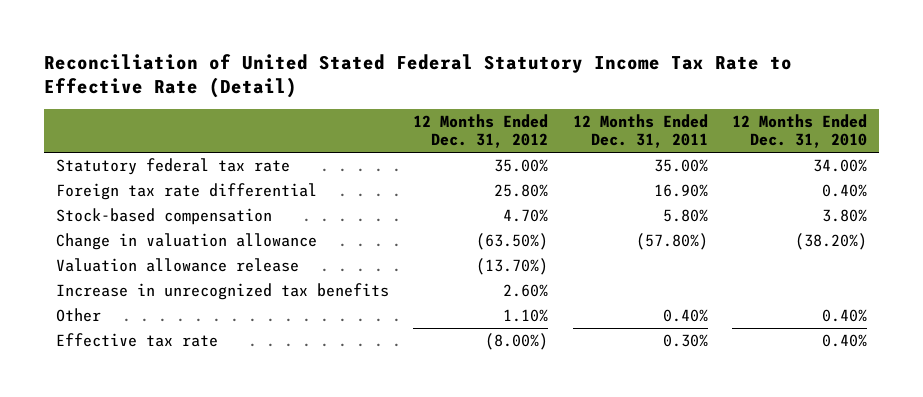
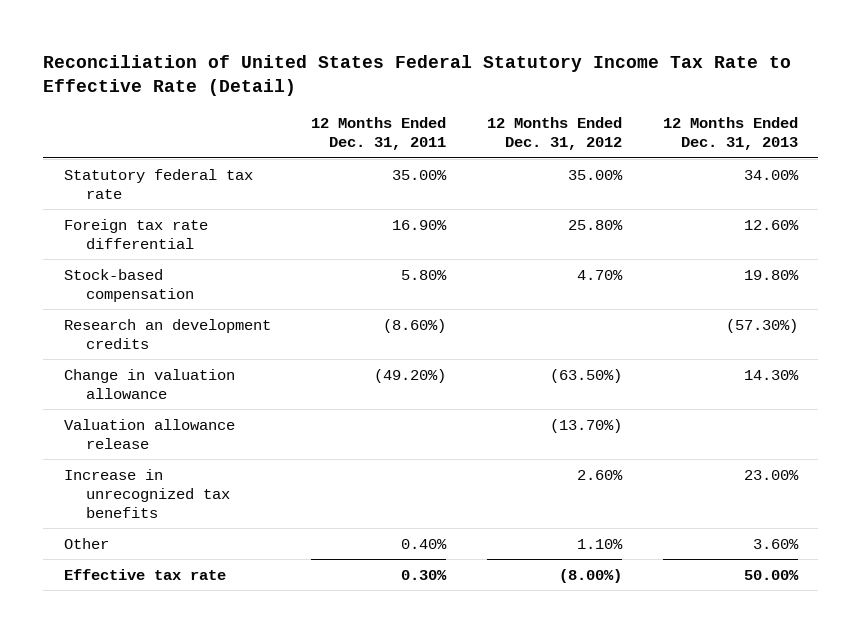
[43,53,792,99] Reconciliation of United Stated Federal Statutory Income Tax Rate to Effective Rate (Detail) -> [43,54,792,96] Reconciliation of United States Federal Statutory Income Tax Rate to Effective Rate (Detail)
[731,114,867,149] 12 Months Ended Dec. 31, 2010 -> none
none -> [662,117,798,151] 12 Months Ended Dec. 31, 2013
none -> [63,318,271,349] Research an development credits
[635,232,708,250] (57.80%) -> [374,368,447,383] (49.20%)

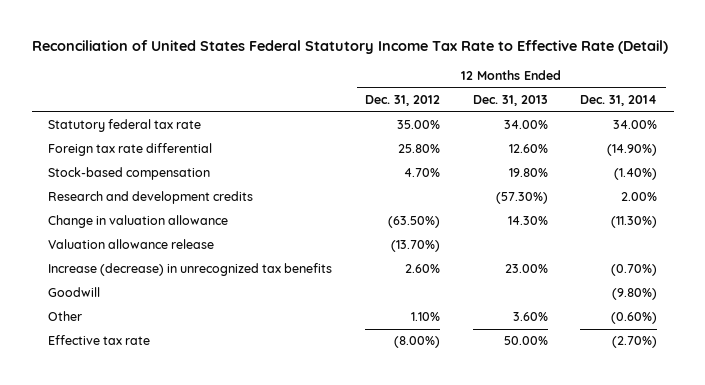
[311,117,447,151] 12 Months Ended Dec. 31, 2011 -> none
none -> [580,95,658,107] Dec. 31, 2014
[63,318,271,349] Research an development credits -> [48,191,254,205] Research and development credits
[63,468,231,518] Increase in unrecognized tax benefits -> [48,263,333,277] Increase (decrease) in unrecognized tax benefits
none -> [48,287,101,298] Goodwill

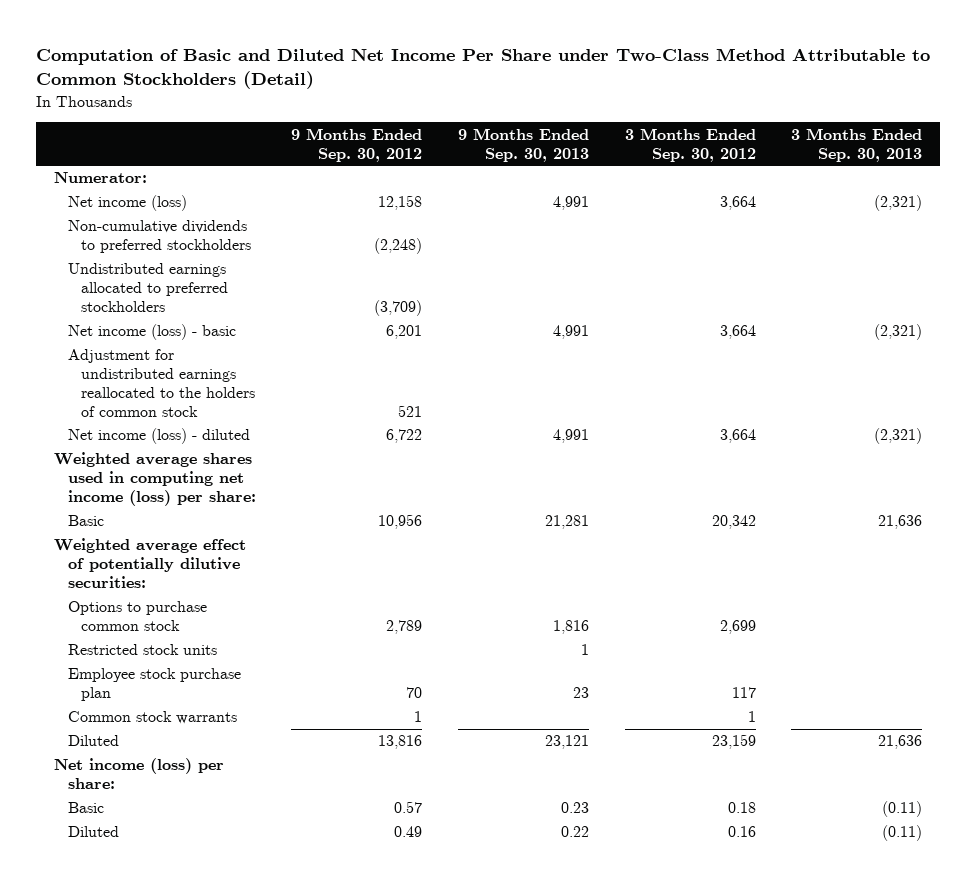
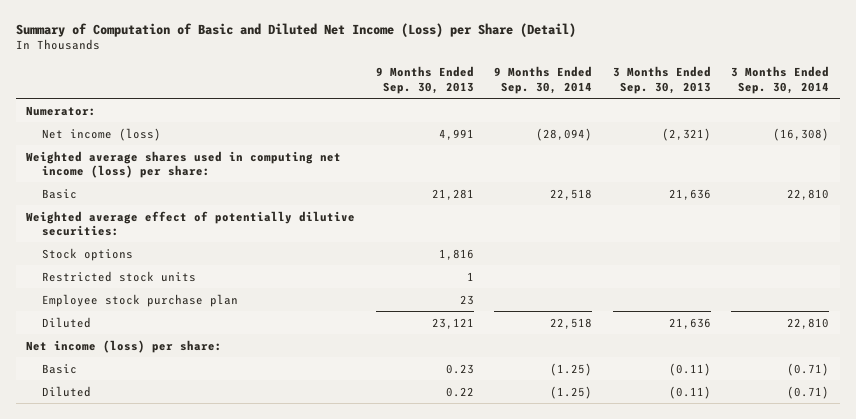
[36,47,931,90] Computation of Basic and Diluted Net Income Per Share under Two-Class Method Attributable to Common Stockholders (Detail) -> [16,22,577,37] Summary of Computation of Basic and Diluted Net Income (Loss) per Share (Detail)
[291,127,423,162] 9 Months Ended Sep. 30, 2012 -> none
[624,127,756,162] 3 Months Ended Sep. 30, 2012 -> none
none -> [494,66,593,94] 9 Months Ended Sep. 30, 2014
none -> [731,66,830,94] 3 Months Ended Sep. 30, 2014
[67,220,252,254] Non-cumulative dividends to preferred stockholders -> none
[67,263,229,312] Undistributed earnings allocated to preferred stockholders -> none
[67,324,236,341] Net income (loss) - basic -> none
[67,349,256,417] Adjustment for undistributed earnings reallocated to the holders of common stock -> none
[67,428,250,445] Net income (loss) - diluted -> none
[67,601,207,632] Options to purchase common stock -> [42,247,134,261] Stock options
[67,711,237,725] Common stock warrants -> none

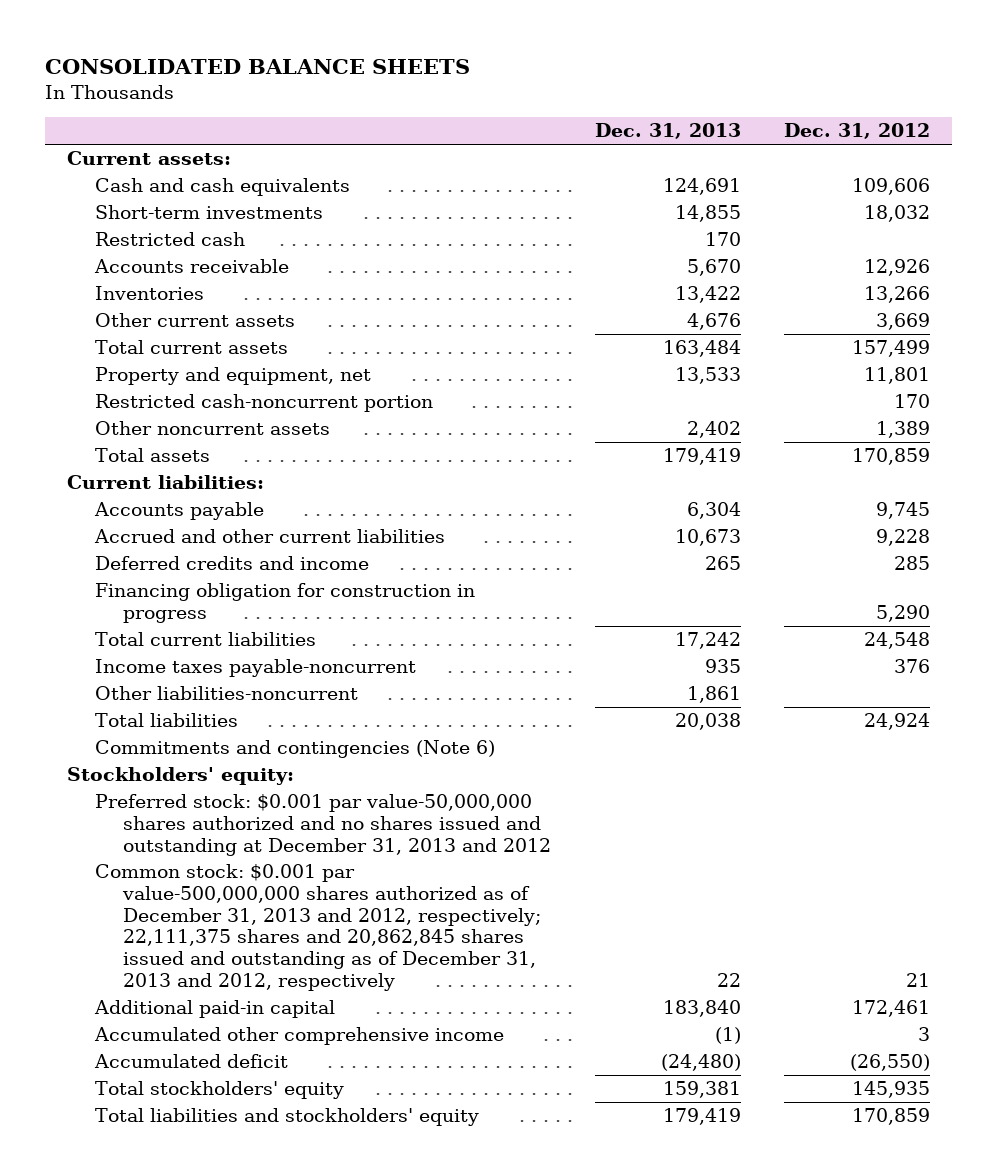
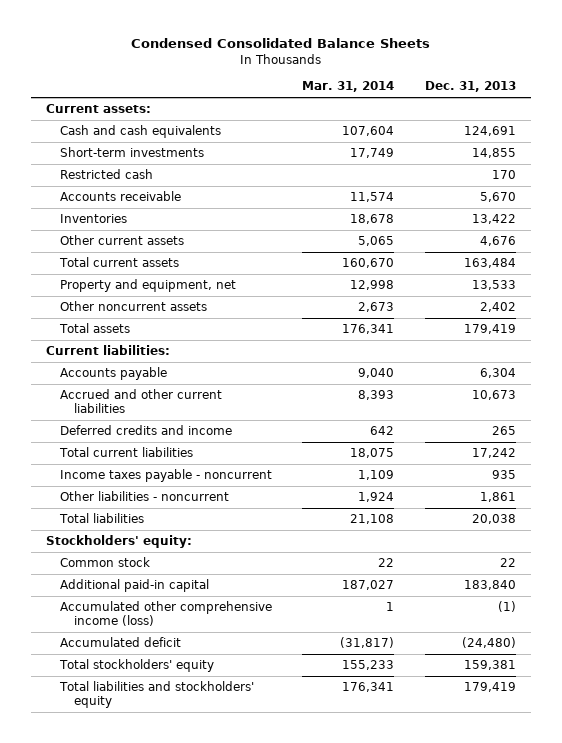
[45,58,471,74] CONSOLIDATED BALANCE SHEETS -> [130,38,430,49] Condensed Consolidated Balance Sheets
[784,123,931,140] Dec. 31, 2012 -> none
none -> [302,81,395,93] Mar. 31, 2014
[94,394,433,413] Restricted cash-noncurrent portion -> none
[94,583,475,623] Financing obligation for construction in progress -> none
[94,659,416,678] Income taxes payable-noncurrent -> [59,469,272,483] Income taxes payable - noncurrent
[94,686,358,701] Other liabilities-noncurrent -> [59,491,229,502] Other liabilities - noncurrent
[94,740,495,759] Commitments and contingencies (Note 6) -> none
[94,794,551,856] Preferred stock: $0.001 par value-50,000,000 shares authorized and no shares issued and outstanding at December 31, 2013 and 2012 -> none
[94,864,541,991] Common stock: $0.001 par value-500,000,000 shares authorized as of December 31, 2013 and 2012, respectively; 22,111,375 shares and 20,862,845 shares issued and outstanding as of December 31, 2013 and 2012, respectively -> [59,557,150,568] Common stock
[93,1027,504,1046] Accumulated other comprehensive income -> [59,601,272,627] Accumulated other comprehensive income (loss)

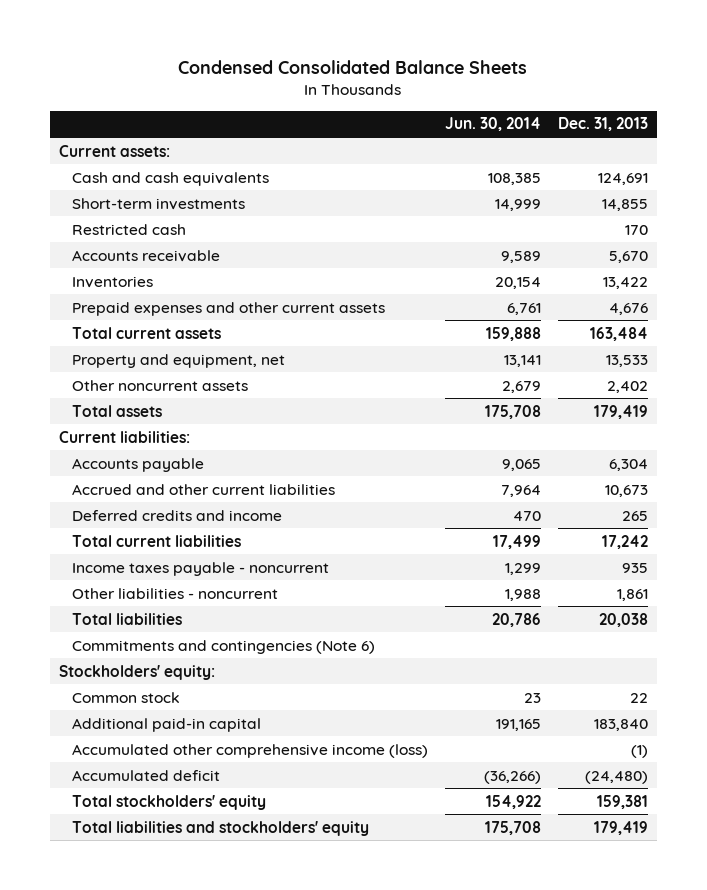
[302,81,395,93] Mar. 31, 2014 -> none
none -> [445,117,542,132] Jun. 30, 2014
[59,235,184,246] Other current assets -> [72,301,386,316] Prepaid expenses and other current assets
none -> [72,639,376,654] Commitments and contingencies (Note 6)

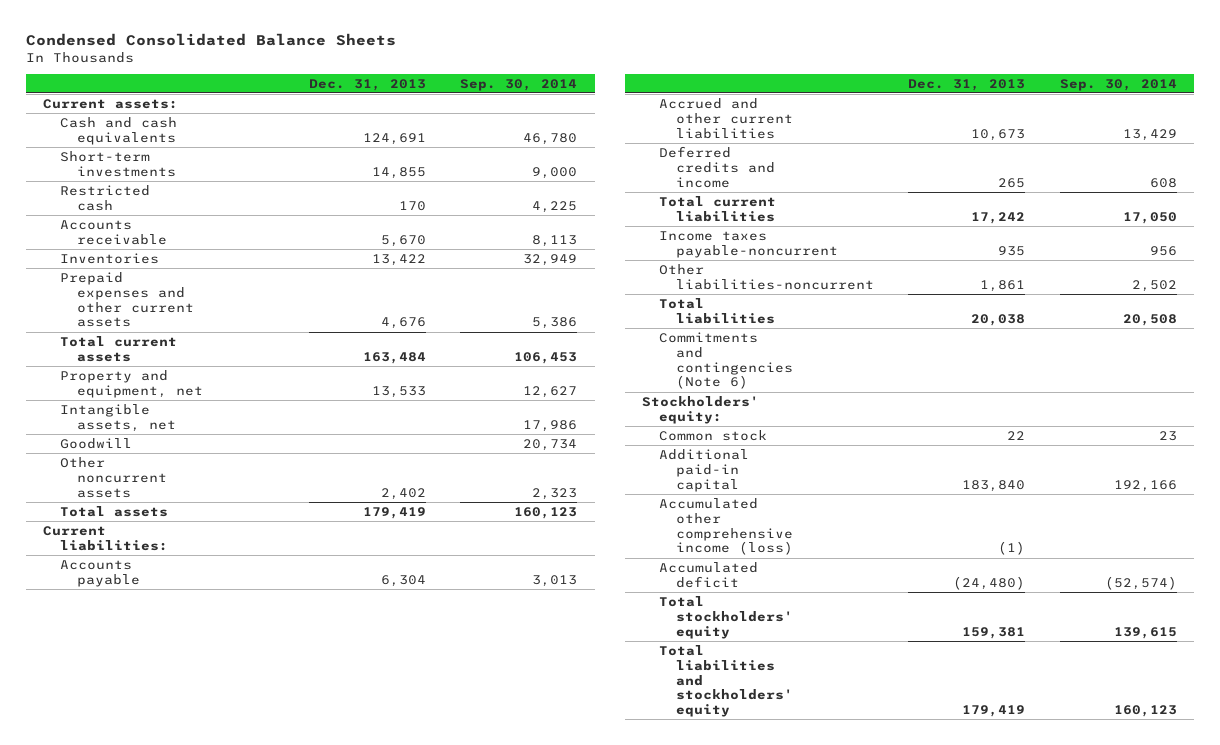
[445,117,542,132] Jun. 30, 2014 -> none
none -> [460,78,578,91] Sep. 30, 2014
none -> [59,403,176,432] Intangible assets, net
none -> [59,437,132,449] Goodwill
[72,561,330,576] Income taxes payable - noncurrent -> [659,230,838,258] Income taxes payable-noncurrent
[72,587,279,599] Other liabilities - noncurrent -> [659,263,874,290] Other liabilities-noncurrent

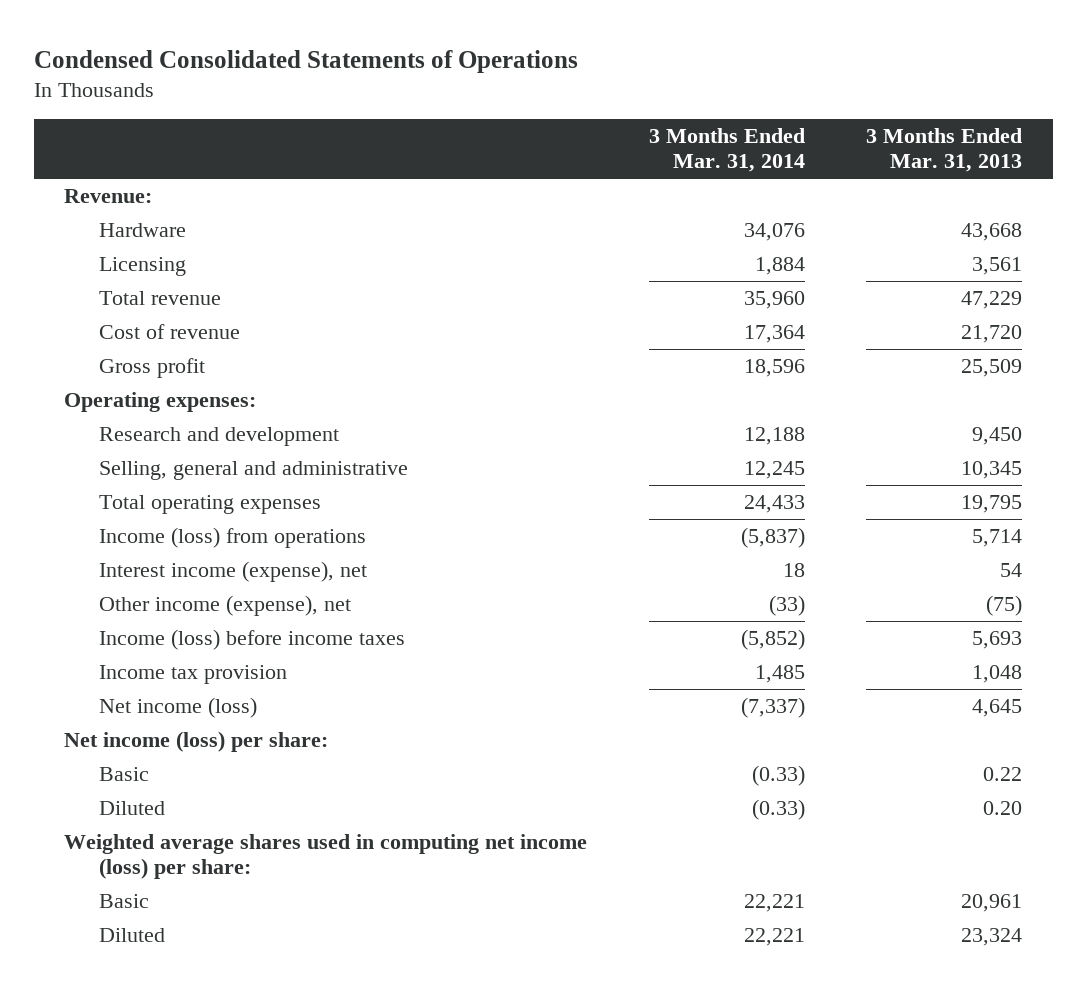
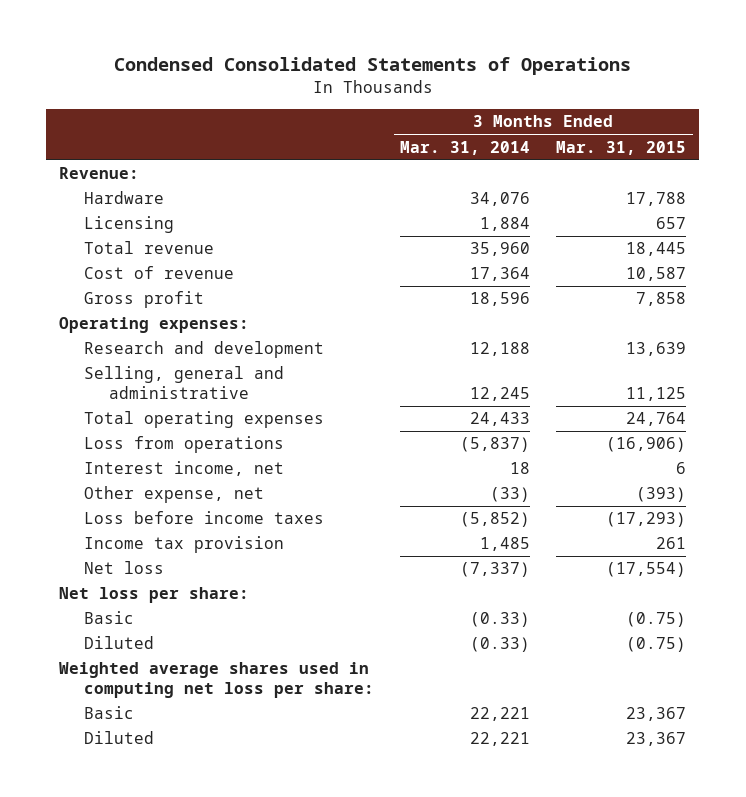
[866,128,1023,173] 3 Months Ended Mar. 31, 2013 -> none
none -> [556,140,687,155] Mar. 31, 2015
[99,526,367,548] Income (loss) from operations -> [84,436,285,454] Loss from operations
[99,560,368,582] Interest income (expense), net -> [84,461,285,477] Interest income, net
[99,594,352,616] Other income (expense), net -> [84,486,265,504] Other expense, net
[99,628,406,650] Income (loss) before income taxes -> [84,511,325,525] Loss before income taxes
[99,696,258,718] Net income (loss) -> [84,561,165,575] Net loss
[64,730,329,752] Net income (loss) per share: -> [59,587,250,604] Net loss per share:
[64,833,588,880] Weighted average shares used in computing net income (loss) per share: -> [59,662,375,699] Weighted average shares used in computing net loss per share:

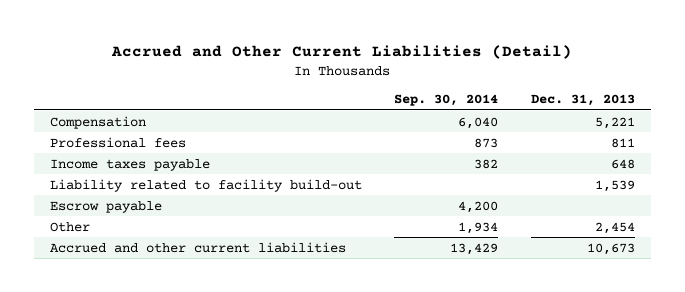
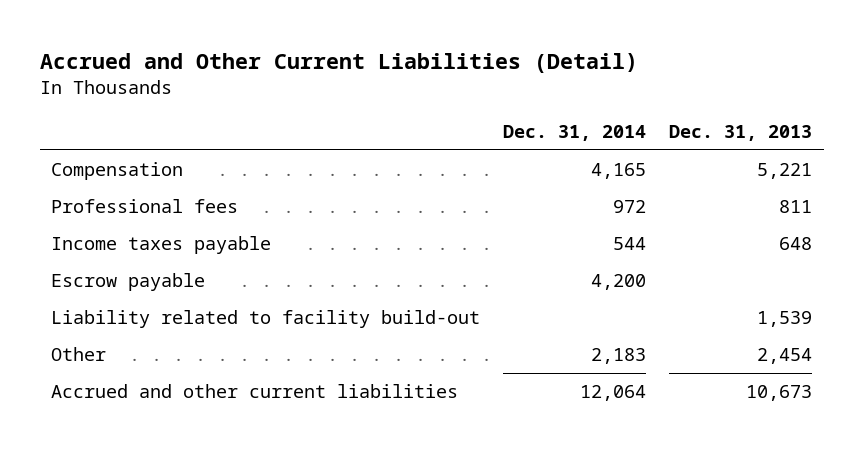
[394,94,499,107] Sep. 30, 2014 -> none
none -> [503,124,647,141] Dec. 31, 2014
[49,178,362,192] Liability related to facility build-out -> [51,310,481,329] Liability related to facility build-out

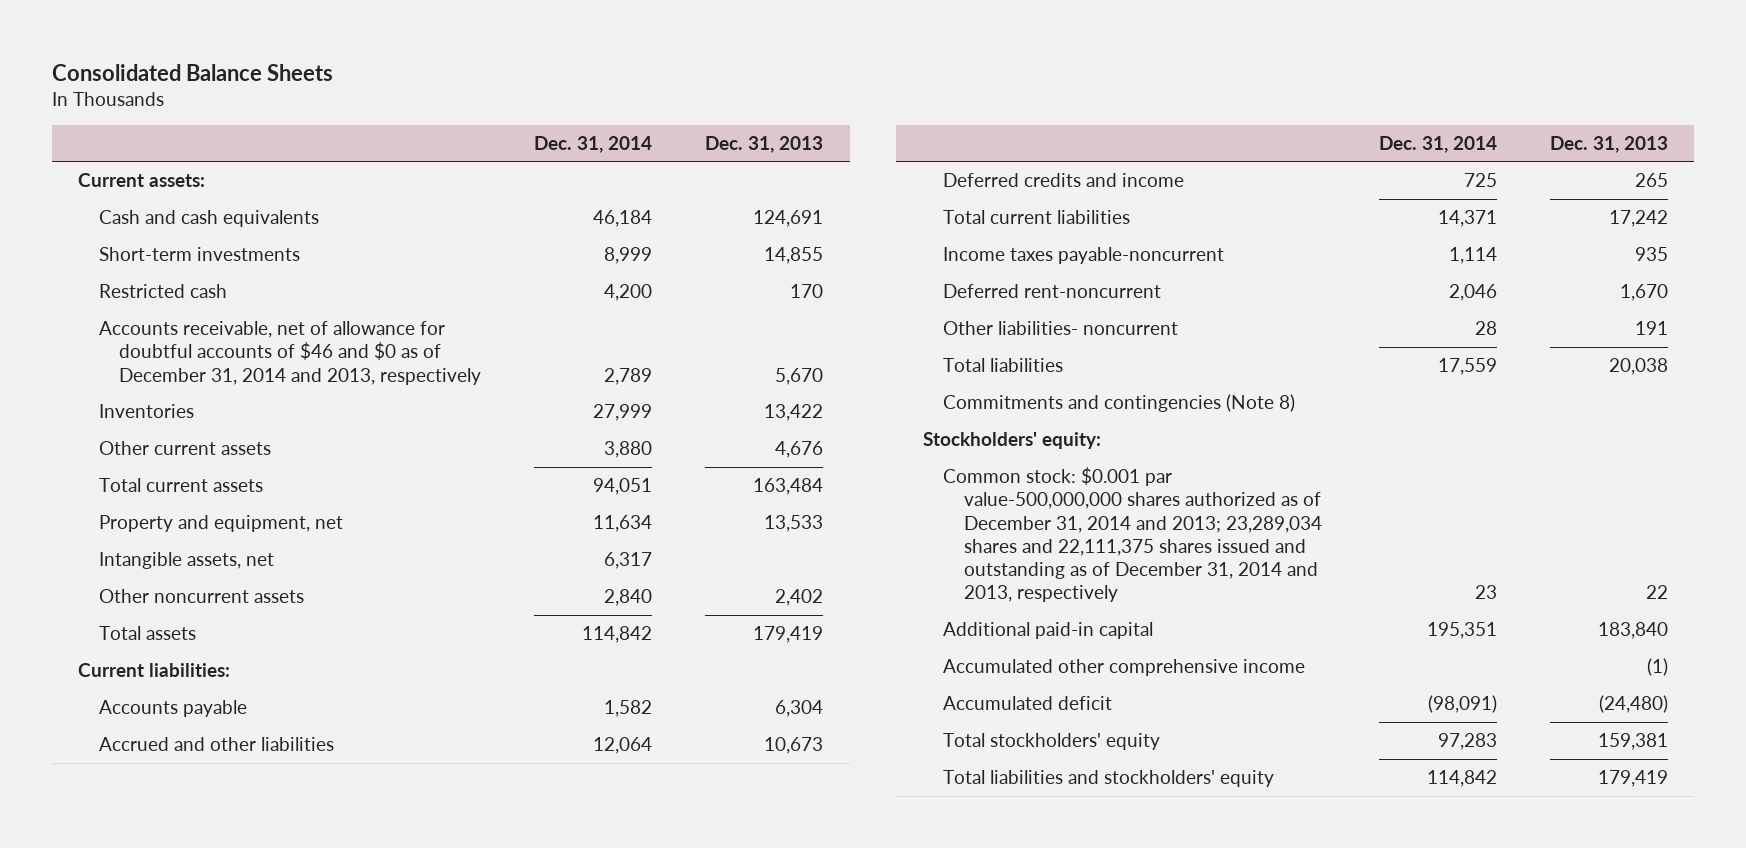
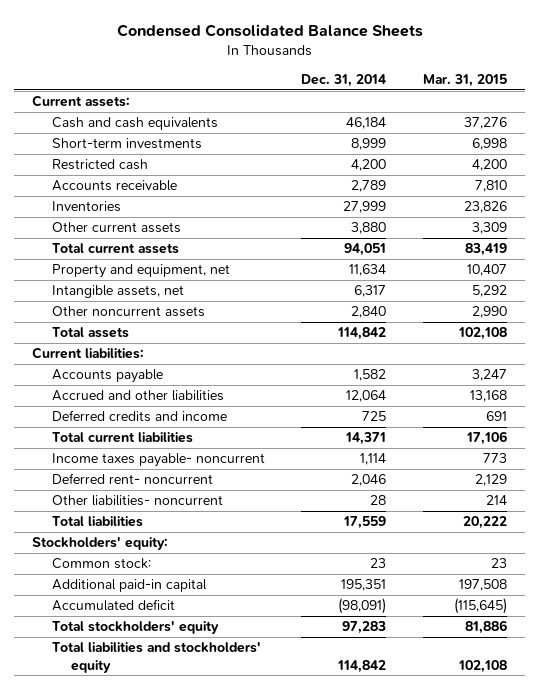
[51,63,333,81] Consolidated Balance Sheets -> [116,23,423,37] Condensed Consolidated Balance Sheets
[705,135,824,153] Dec. 31, 2013 -> none
none -> [423,73,508,87] Mar. 31, 2015
[98,321,481,385] Accounts receivable, net of allowance for doubtful accounts of $46 and $0 as of December 31, 2014 and 2013, respectively -> [51,180,177,192] Accounts receivable
[943,247,1225,265] Income taxes payable-noncurrent -> [51,453,265,468] Income taxes payable- noncurrent
[943,284,1162,299] Deferred rent-noncurrent -> [51,473,213,485] Deferred rent- noncurrent
[943,394,1296,413] Commitments and contingencies (Note 8) -> none
[943,467,1322,603] Common stock: $0.001 par value-500,000,000 shares authorized as of December 31, 2014 and 2013; 23,289,034 shares and 22,111,375 shares issued and outstanding as of December 31, 2014 and 2013, respectively -> [51,558,151,570] Common stock:
[943,659,1306,677] Accumulated other comprehensive income -> none

